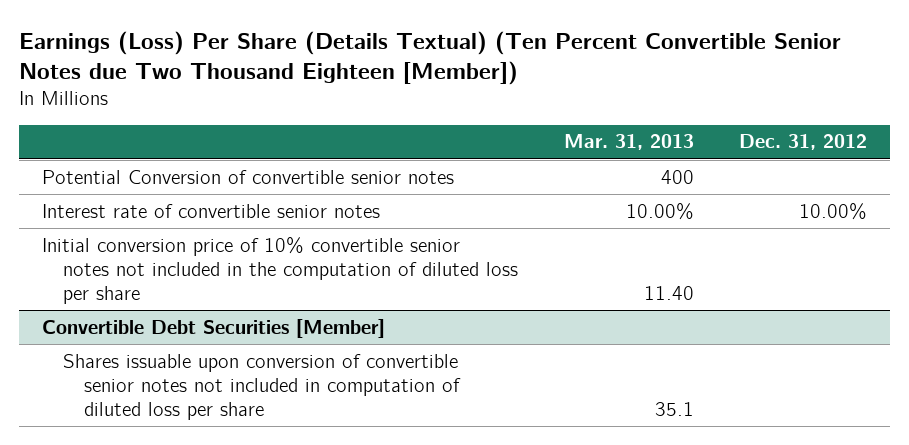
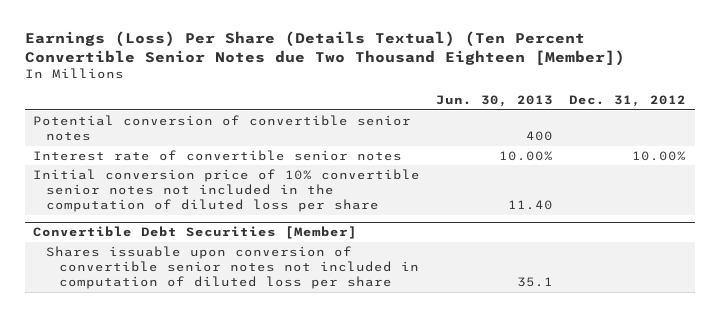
[563,134,694,151] Mar. 31, 2013 -> none
none -> [436,95,554,108] Jun. 30, 2013
[41,169,454,184] Potential Conversion of convertible senior notes -> [32,114,411,142] Potential conversion of convertible senior notes

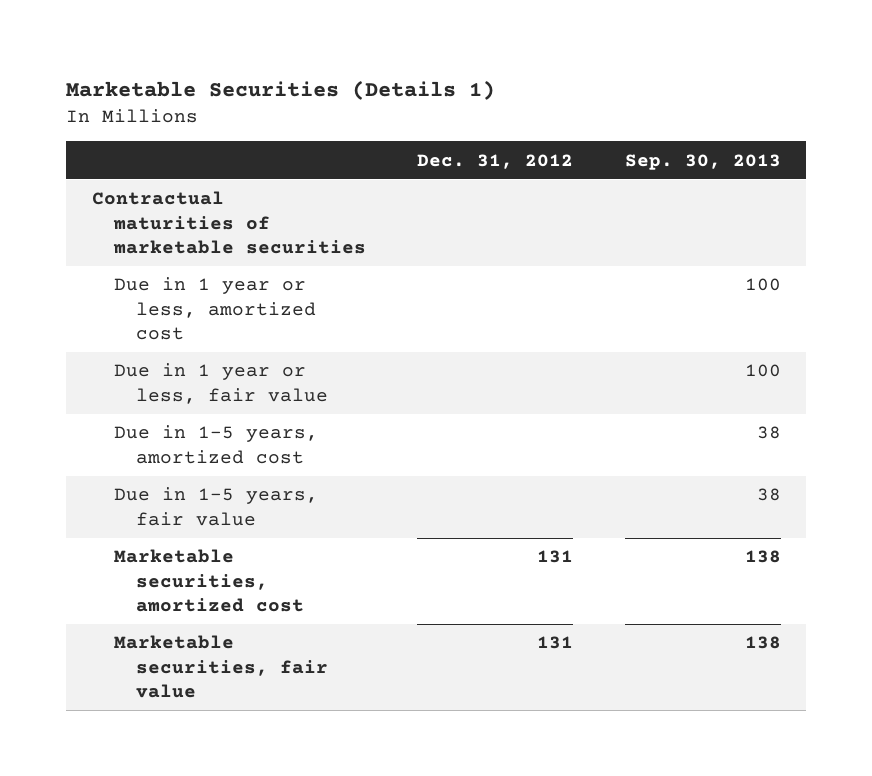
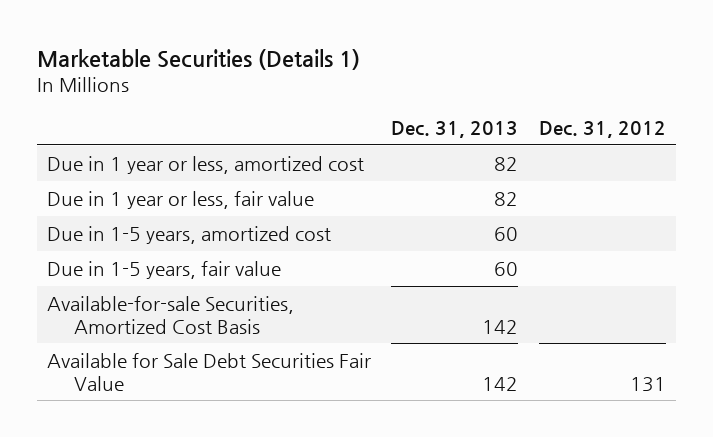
[624,153,781,170] Sep. 30, 2013 -> none
none -> [391,121,519,139] Dec. 31, 2013
[91,191,366,255] Contractual maturities of marketable securities -> none
[113,549,305,613] Marketable securities, amortized cost -> none
none -> [47,295,295,334] Available-for-sale Securities, Amortized Cost Basis
[113,635,329,699] Marketable securities, fair value -> [47,352,372,391] Available for Sale Debt Securities Fair Value

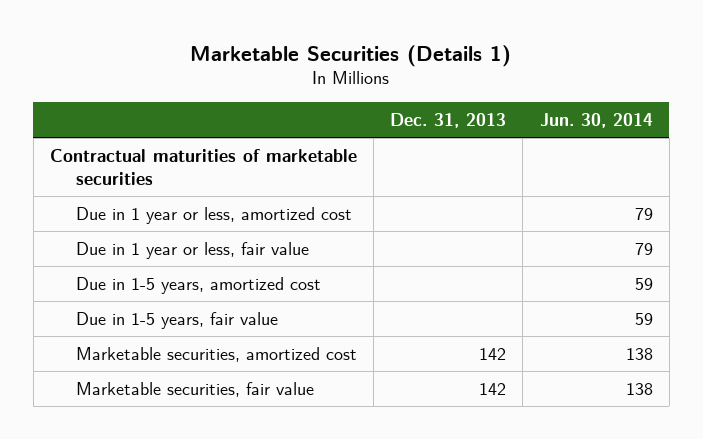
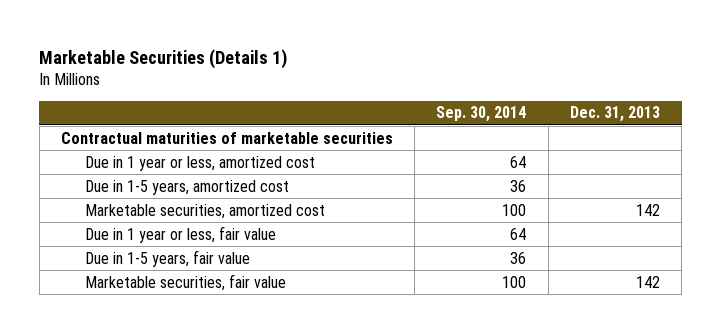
[539,112,653,128] Jun. 30, 2014 -> none
none -> [436,106,527,123] Sep. 30, 2014
[75,241,309,259] Due in 1 year or less, fair value -> [84,225,276,243] Due in 1 year or less, fair value
[75,311,278,329] Due in 1-5 years, fair value -> [84,249,250,267] Due in 1-5 years, fair value

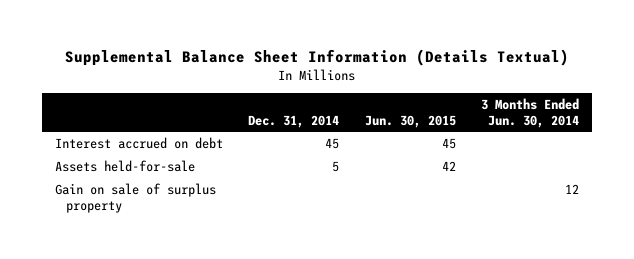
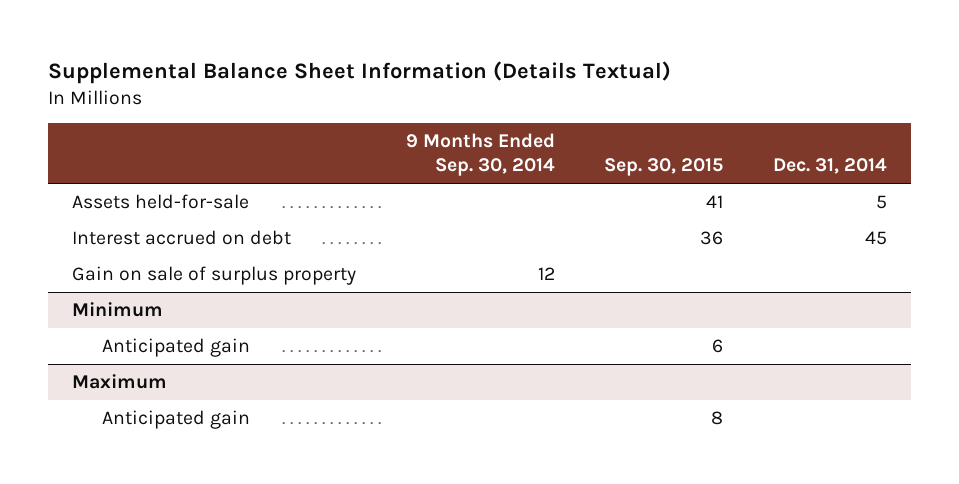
[364,114,456,128] Jun. 30, 2015 -> none
[481,97,580,128] 3 Months Ended Jun. 30, 2014 -> none
none -> [405,133,555,176] 9 Months Ended Sep. 30, 2014
none -> [604,157,724,176] Sep. 30, 2015
[54,136,223,149] Interest accrued on debt -> [72,230,292,246] Interest accrued on debt
none -> [72,302,164,318] Minimum
none -> [101,338,250,358] Anticipated gain
none -> [72,374,168,390] Maximum
none -> [101,410,250,430] Anticipated gain

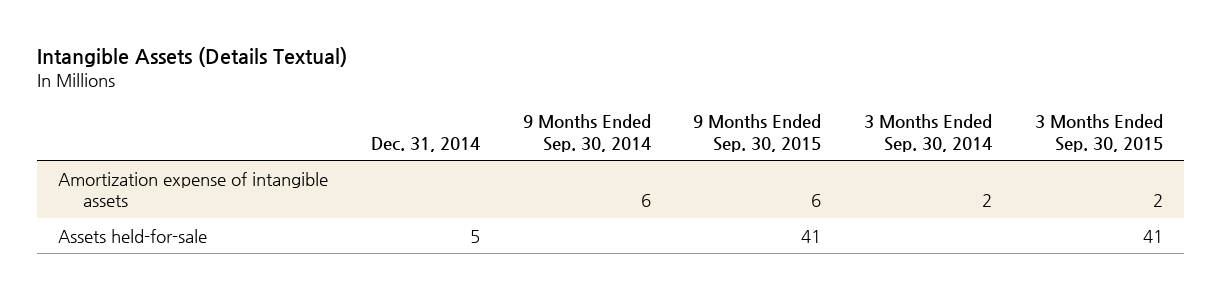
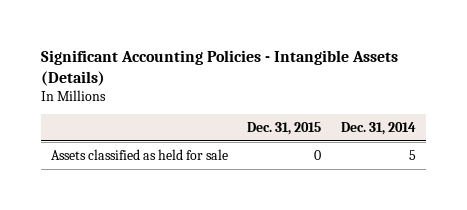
[36,47,347,68] Intangible Assets (Details Textual) -> [41,49,399,86] Significant Accounting Policies - Intangible Assets (Details)
[522,113,651,152] 9 Months Ended Sep. 30, 2014 -> none
[693,113,822,152] 9 Months Ended Sep. 30, 2015 -> none
[864,113,993,152] 3 Months Ended Sep. 30, 2014 -> none
[1034,113,1163,152] 3 Months Ended Sep. 30, 2015 -> none
none -> [247,121,322,135] Dec. 31, 2015
[57,171,328,208] Amortization expense of intangible assets -> none
[57,228,207,243] Assets held-for-sale -> [50,148,228,160] Assets classified as held for sale

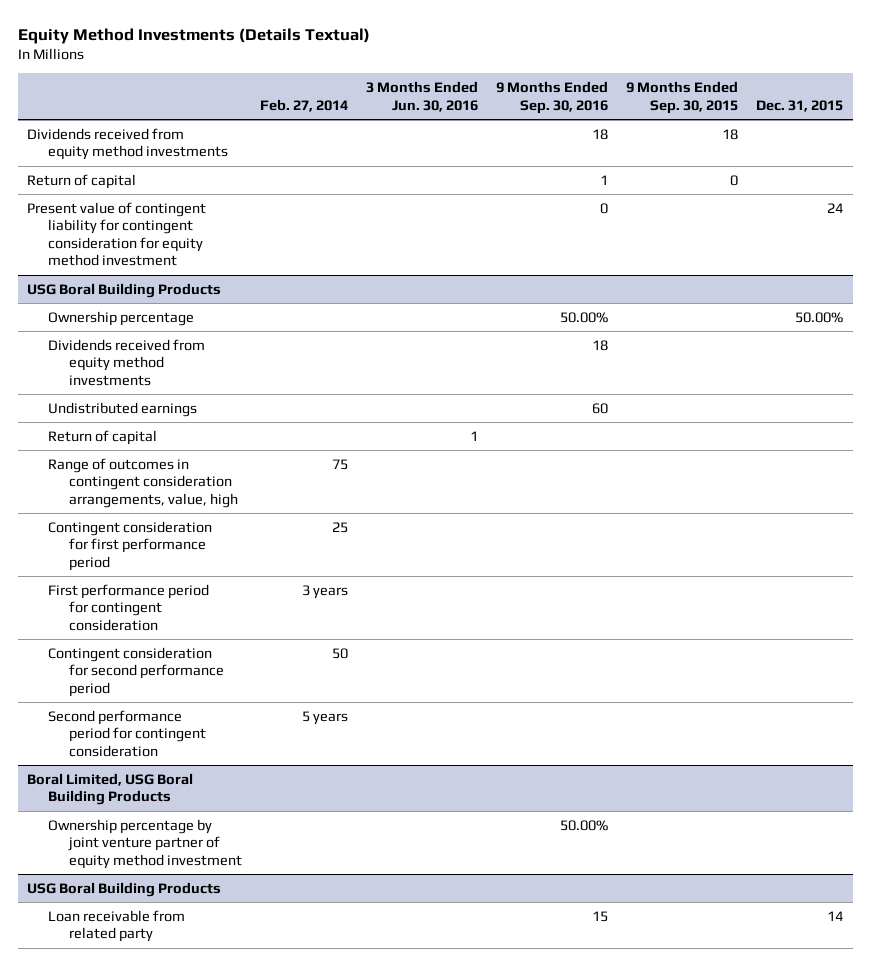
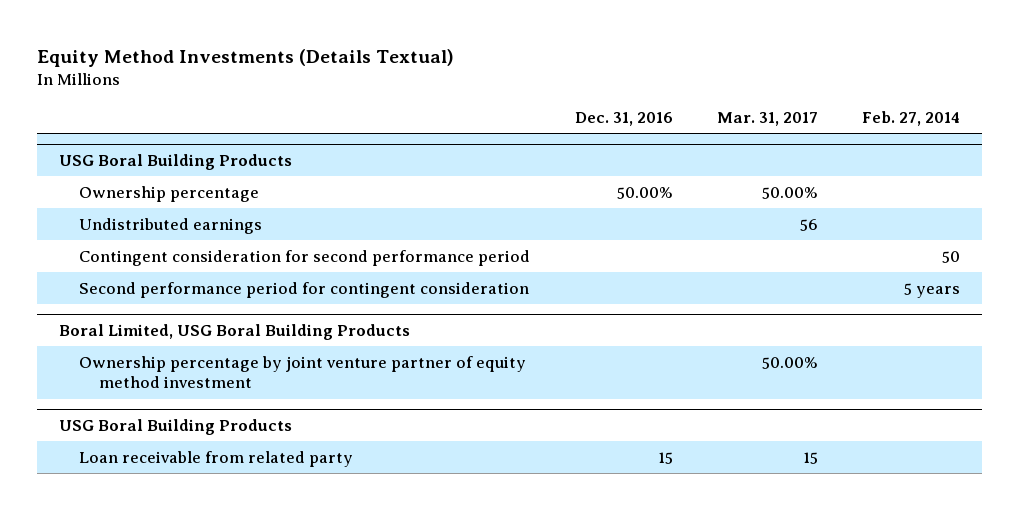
[366,81,479,112] 3 Months Ended Jun. 30, 2016 -> none
[496,81,609,114] 9 Months Ended Sep. 30, 2016 -> none
[626,81,739,114] 9 Months Ended Sep. 30, 2015 -> none
[756,99,844,112] Dec. 31, 2015 -> none
none -> [574,111,673,126] Dec. 31, 2016
none -> [716,111,818,126] Mar. 31, 2017
[26,127,228,161] Dividends received from equity method investments -> none
[26,173,136,189] Return of capital -> none
[26,201,206,267] Present value of contingent liability for contingent consideration for equity method investment -> none
[47,338,205,386] Dividends received from equity method investments -> none
[47,429,157,445] Return of capital -> none
[47,457,239,508] Range of outcomes in contingent consideration arrangements, value, high -> none
[47,520,212,571] Contingent consideration for first performance period -> none
[47,583,209,631] First performance period for contingent consideration -> none

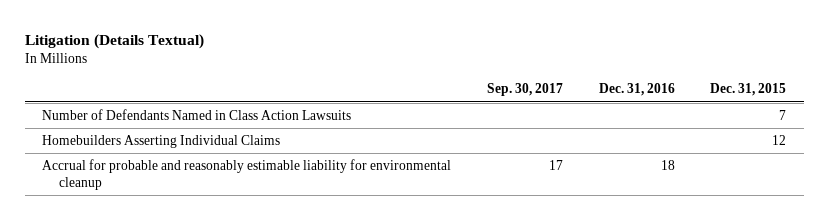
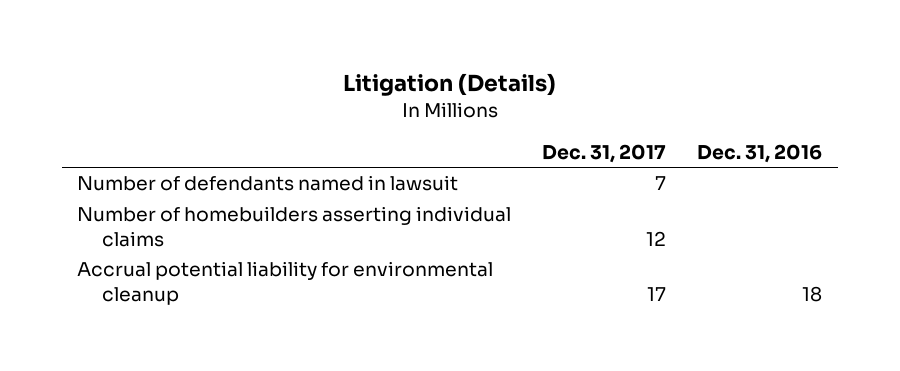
[24,34,204,50] Litigation (Details Textual) -> [342,73,556,97] Litigation (Details)
[487,83,564,97] Sep. 30, 2017 -> none
[710,83,787,97] Dec. 31, 2015 -> none
none -> [542,143,667,163] Dec. 31, 2017
[42,109,352,121] Number of Defendants Named in Class Action Lawsuits -> [77,175,459,192] Number of defendants named in lawsuit
[42,135,281,149] Homebuilders Asserting Individual Claims -> [77,206,512,247] Number of homebuilders asserting individual claims
[42,159,452,190] Accrual for probable and reasonably estimable liability for environmental cleanup -> [77,261,494,305] Accrual potential liability for environmental cleanup

